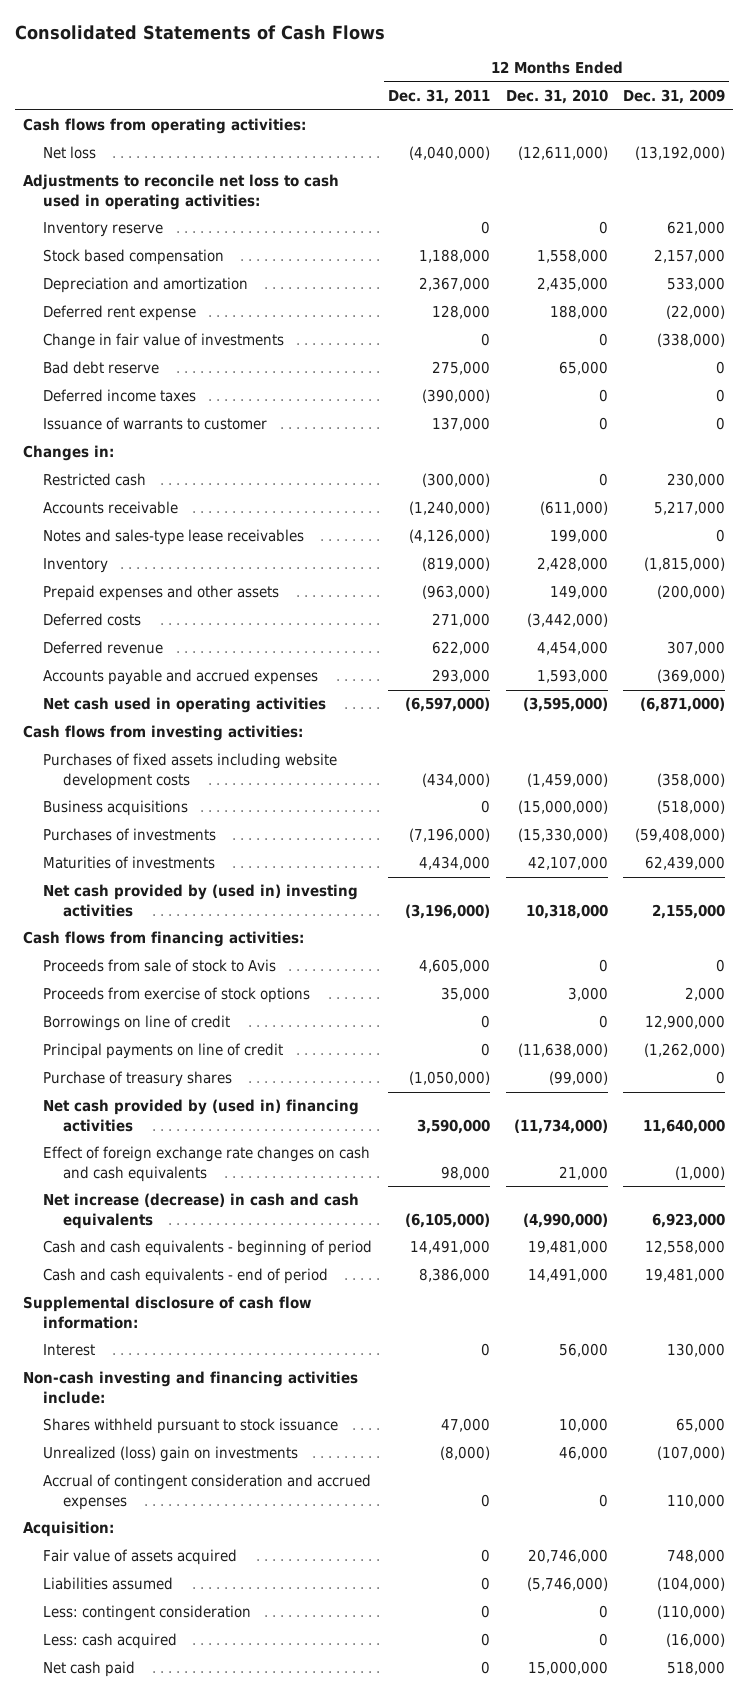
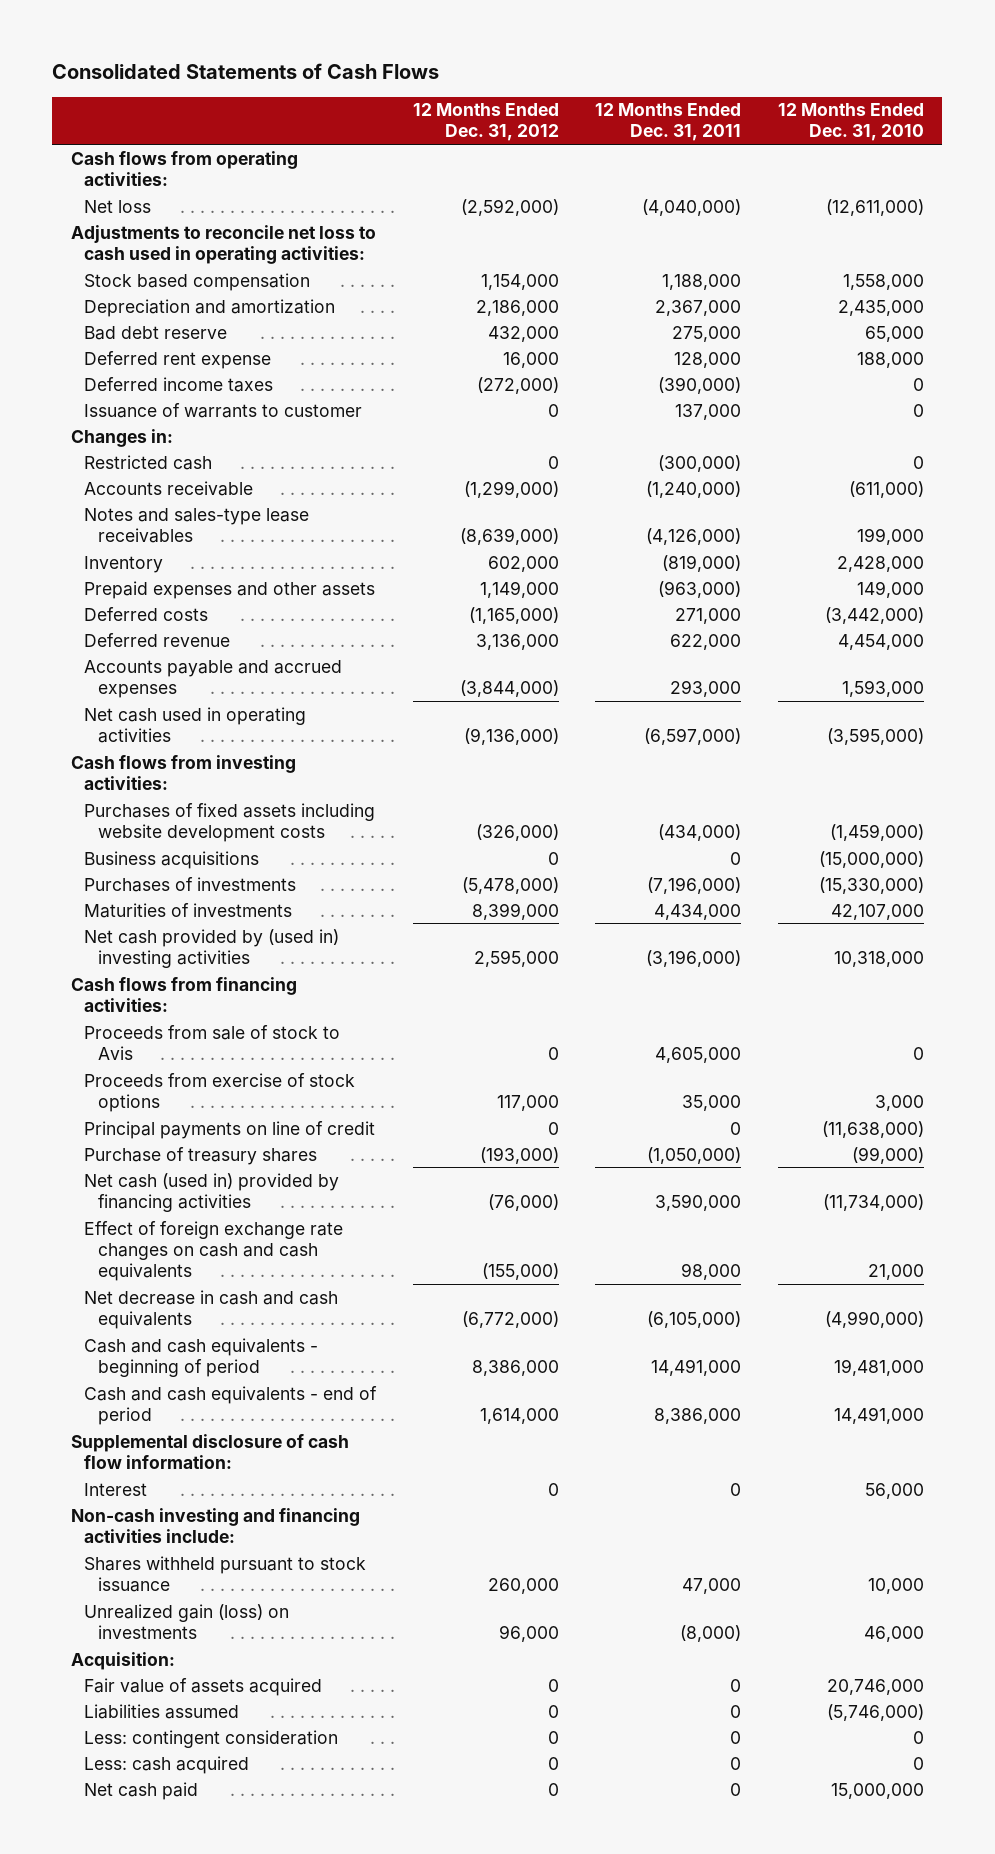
[623,89,726,105] Dec. 31, 2009 -> none
none -> [412,103,559,142] 12 Months Ended Dec. 31, 2012
[43,222,164,238] Inventory reserve -> none
[43,333,285,350] Change in fair value of investments -> none
[43,305,197,322] Deferred rent expense -> [84,350,272,369] Deferred rent expense
[43,1015,231,1032] Borrowings on line of credit -> none
[43,1099,360,1132] Net cash provided by (used in) financing activities -> [84,1172,340,1212] Net cash (used in) provided by financing activities
[43,1193,360,1229] Net increase (decrease) in cash and cash equivalents -> [84,1289,339,1329] Net decrease in cash and cash equivalents
[43,1474,372,1510] Accrual of contingent consideration and accrued expenses -> none
[43,1446,299,1463] Unrealized (loss) gain on investments -> [84,1603,290,1639] Unrealized gain (loss) on investments

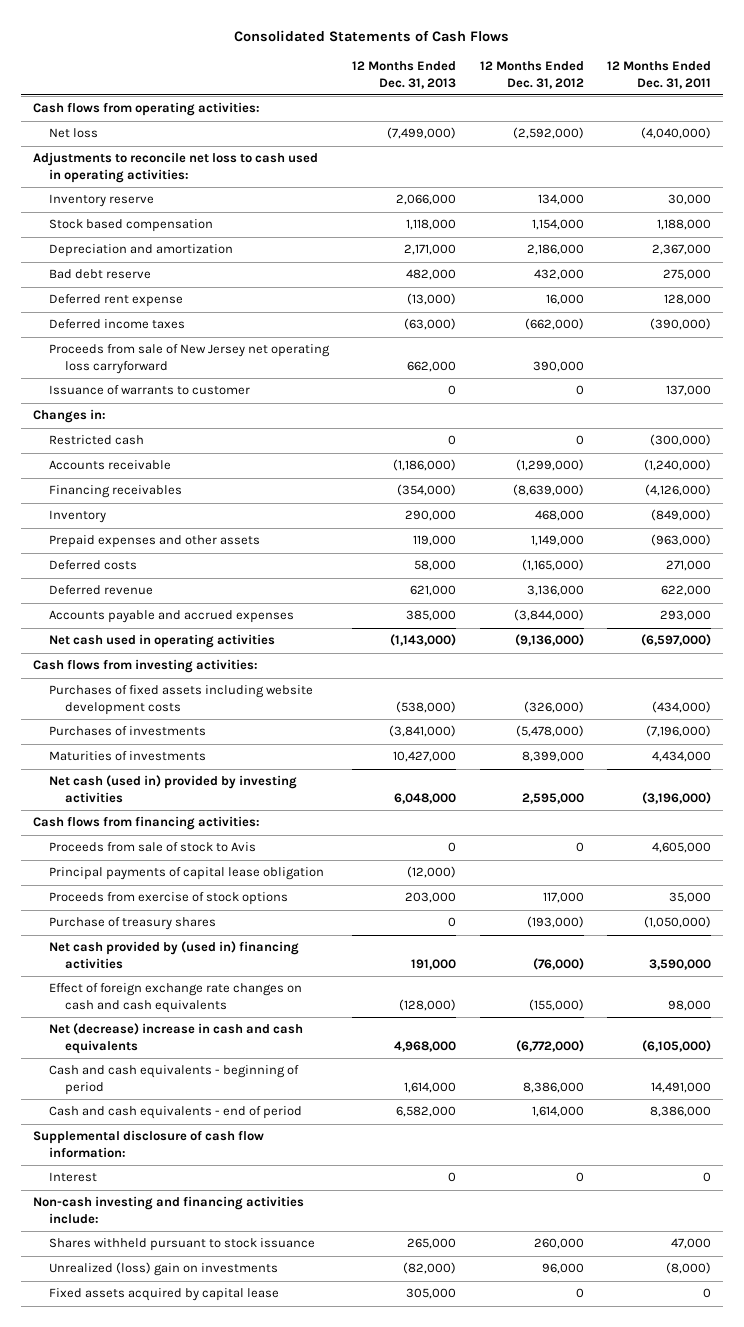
[777,103,924,142] 12 Months Ended Dec. 31, 2010 -> none
none -> [352,60,457,89] 12 Months Ended Dec. 31, 2013
none -> [49,194,155,208] Inventory reserve
[476,376,559,394] (272,000) -> [524,318,584,331] (662,000)
none -> [49,344,331,374] Proceeds from sale of New Jersey net operating loss carryforward
[84,507,310,543] Notes and sales-type lease receivables -> [49,485,183,499] Financing receivables
[487,555,559,572] 602,000 -> [534,510,584,522] 468,000
[662,554,742,572] (819,000) -> [650,509,711,522] (849,000)
[84,850,260,869] Business acquisitions -> none
[84,928,340,968] Net cash provided by (used in) investing activities -> [49,775,298,803] Net cash (used in) provided by investing activities
none -> [49,867,325,881] Principal payments of capital lease obligation
[84,1120,376,1139] Principal payments on line of credit -> none
[84,1172,340,1212] Net cash (used in) provided by financing activities -> [49,941,300,969] Net cash provided by (used in) financing activities
[84,1289,339,1329] Net decrease in cash and cash equivalents -> [49,1023,304,1054] Net (decrease) increase in cash and cash equivalents
[70,1651,175,1670] Acquisition: -> none
[84,1703,240,1719] Liabilities assumed -> none
[84,1729,339,1748] Less: contingent consideration -> none
[84,1755,250,1774] Less: cash acquired -> none
[84,1781,199,1800] Net cash paid -> none
[84,1603,290,1639] Unrealized gain (loss) on investments -> [49,1262,279,1277] Unrealized (loss) gain on investments
[84,1677,323,1696] Fair value of assets acquired -> [49,1288,280,1302] Fixed assets acquired by capital lease

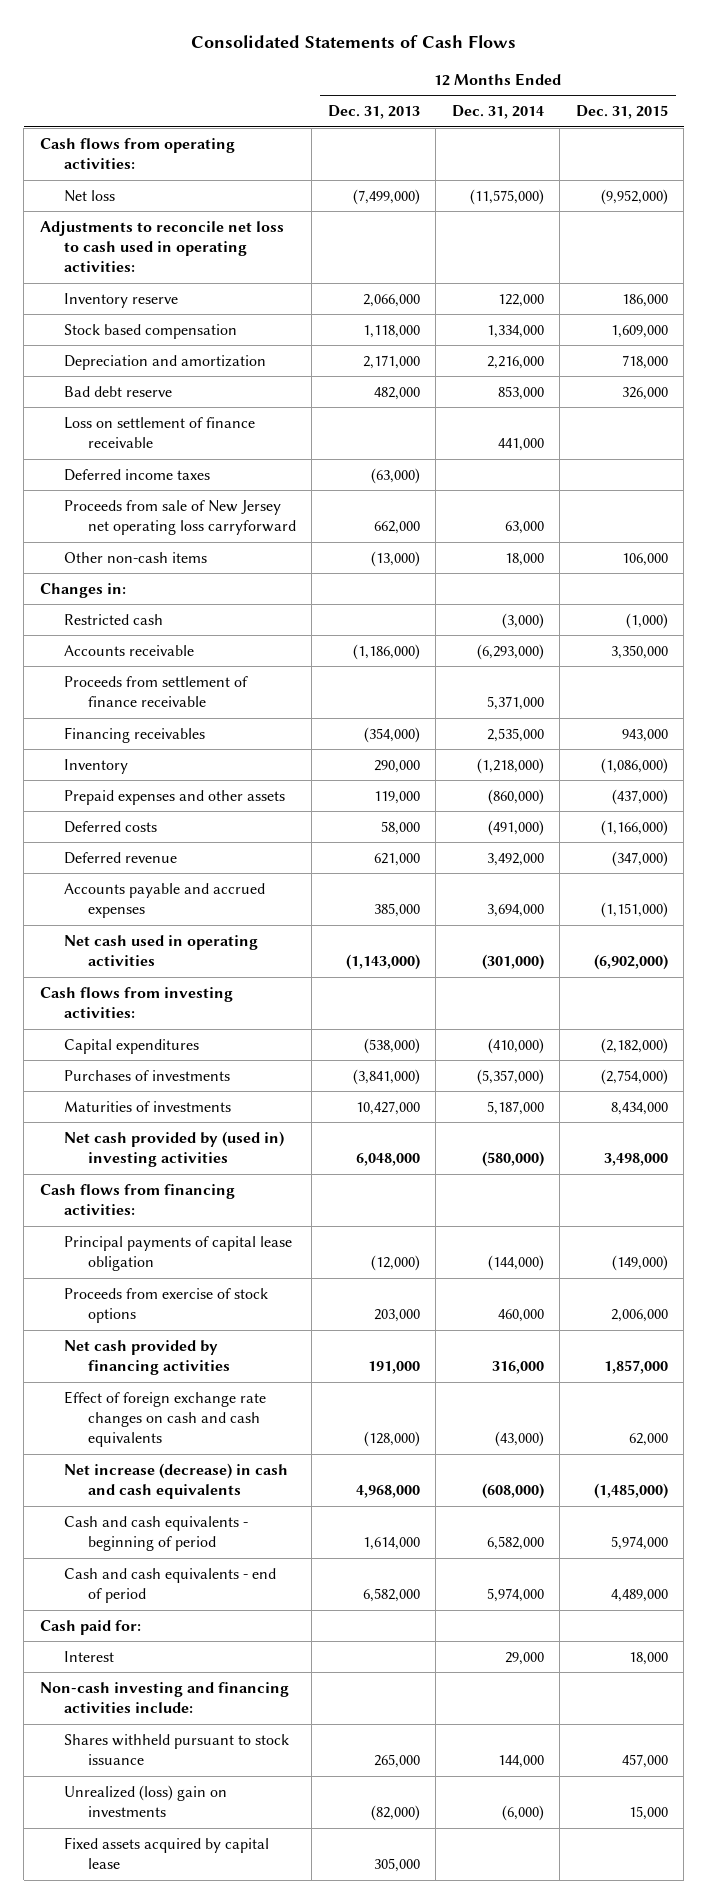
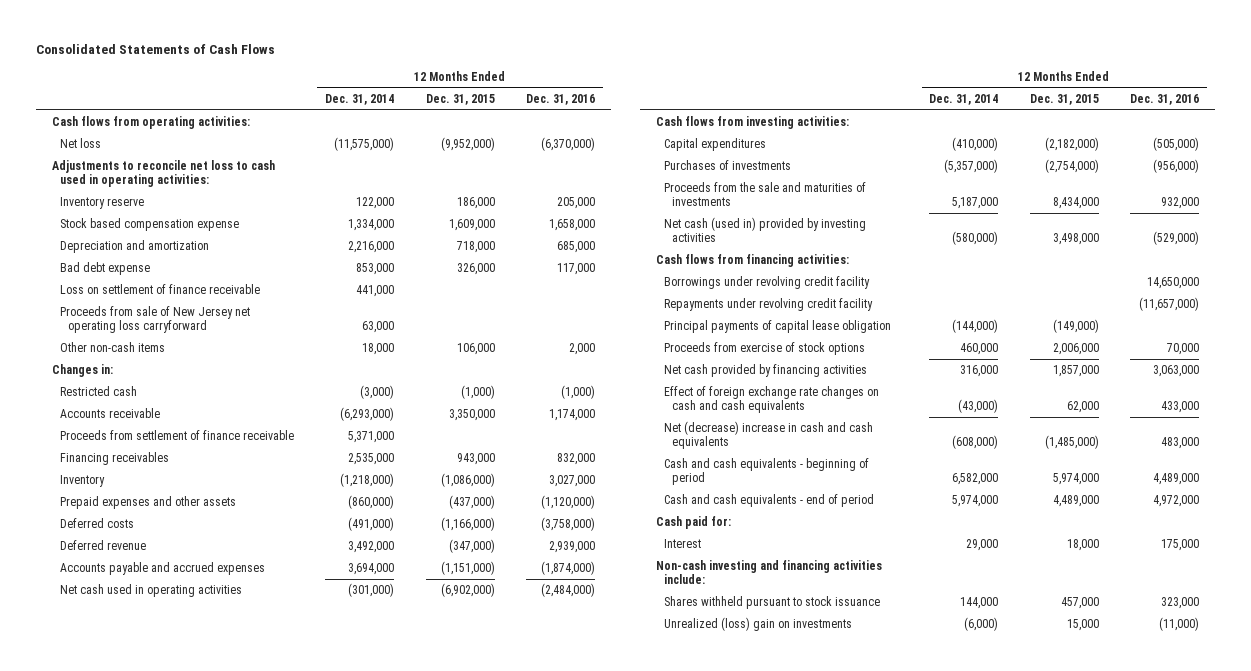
[327,105,420,120] Dec. 31, 2013 -> none
none -> [525,94,595,106] Dec. 31, 2016
[63,323,237,339] Stock based compensation -> [59,218,239,232] Stock based compensation expense
[63,385,172,397] Bad debt reserve -> [59,262,150,276] Bad debt expense
[63,468,210,481] Deferred income taxes -> none
[63,1100,231,1112] Maturities of investments -> [664,182,867,206] Proceeds from the sale and maturities of investments
[63,1130,284,1168] Net cash provided by (used in) investing activities -> [664,217,867,242] Net cash (used in) provided by investing activities
none -> [664,276,871,290] Borrowings under revolving credit facility
none -> [664,298,874,312] Repayments under revolving credit facility
[63,1462,288,1500] Net increase (decrease) in cash and cash equivalents -> [664,421,874,449] Net (decrease) increase in cash and cash equivalents
[63,1836,269,1870] Fixed assets acquired by capital lease -> none

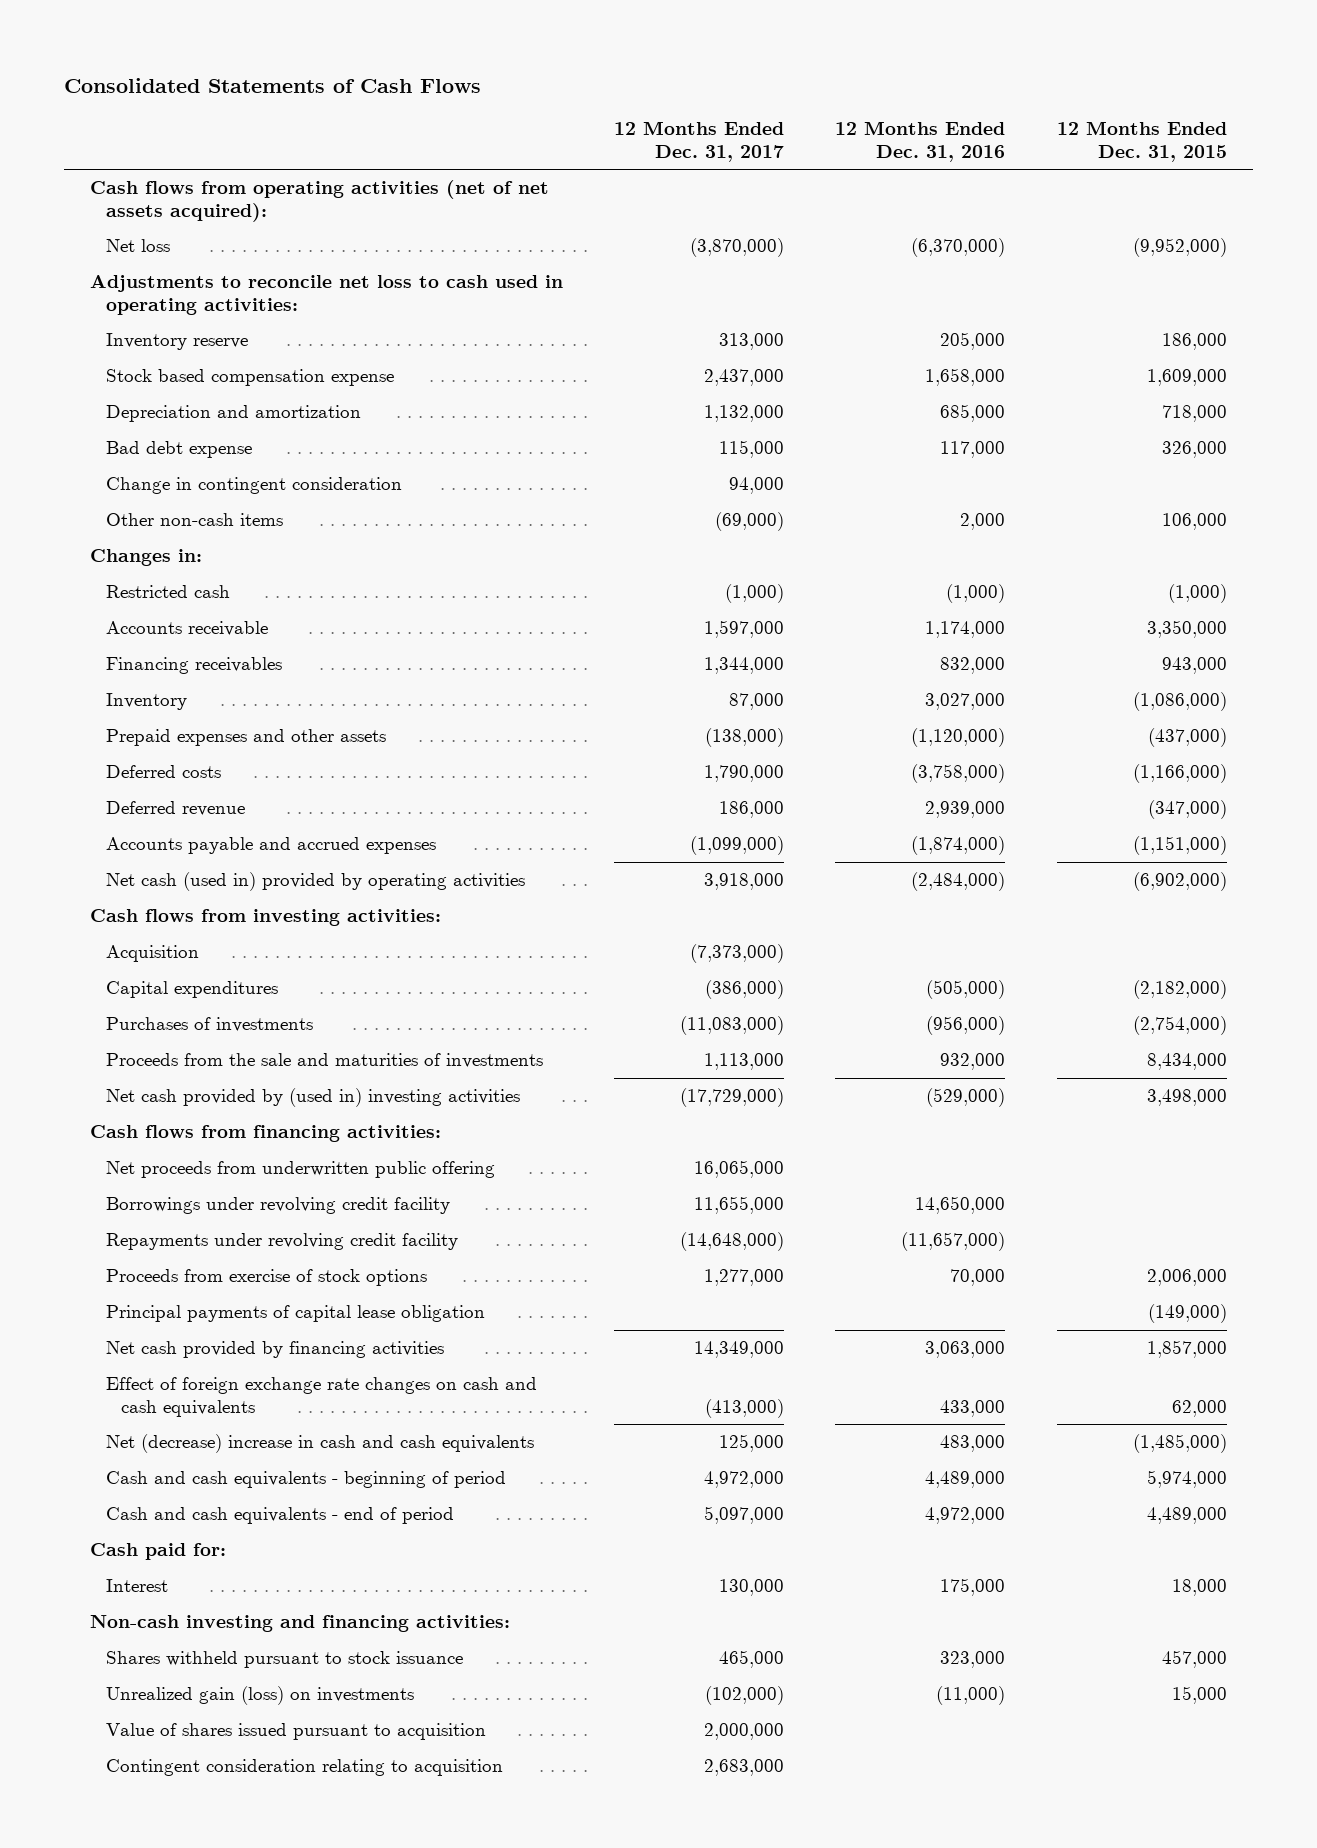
[325,94,395,106] Dec. 31, 2014 -> none
none -> [614,121,785,162] 12 Months Ended Dec. 31, 2017
[51,116,250,130] Cash flows from operating activities: -> [89,180,549,222] Cash flows from operating activities (net of net assets acquired):
[59,284,260,295] Loss on settlement of finance receivable -> none
[59,306,250,333] Proceeds from sale of New Jersey net operating loss carryforward -> none
none -> [105,477,402,495] Change in contingent consideration
[59,430,294,441] Proceeds from settlement of finance receivable -> none
[59,584,242,598] Net cash used in operating activities -> [105,872,525,892] Net cash (used in) provided by operating activities
none -> [105,945,199,963] Acquisition
[664,217,867,242] Net cash (used in) provided by investing activities -> [105,1088,520,1108] Net cash provided by (used in) investing activities
none -> [105,1161,495,1179] Net proceeds from underwritten public offering
[664,320,892,334] Principal payments of capital lease obligation -> [105,1305,485,1323] Principal payments of capital lease obligation
[655,560,882,584] Non-cash investing and financing activities include: -> [89,1615,510,1633] Non-cash investing and financing activities:
[664,617,853,632] Unrealized (loss) gain on investments -> [105,1686,414,1706] Unrealized gain (loss) on investments
none -> [105,1723,486,1741] Value of shares issued pursuant to acquisition
none -> [105,1759,503,1777] Contingent consideration relating to acquisition

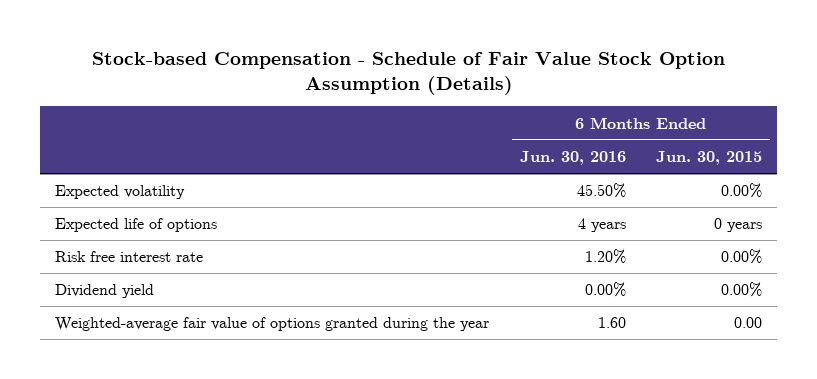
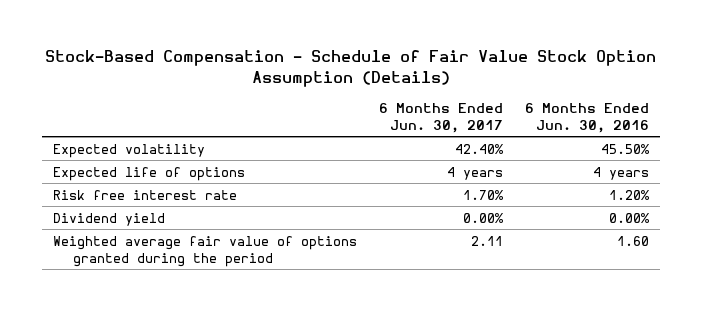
[91,51,725,96] Stock-based Compensation - Schedule of Fair Value Stock Option Assumption (Details) -> [44,50,656,87] Stock-Based Compensation - Schedule of Fair Value Stock Option Assumption (Details)
[656,151,763,166] Jun. 30, 2015 -> none
none -> [378,102,503,133] 6 Months Ended Jun. 30, 2017
[55,317,490,332] Weighted-average fair value of options granted during the year -> [52,235,357,267] Weighted average fair value of options granted during the period

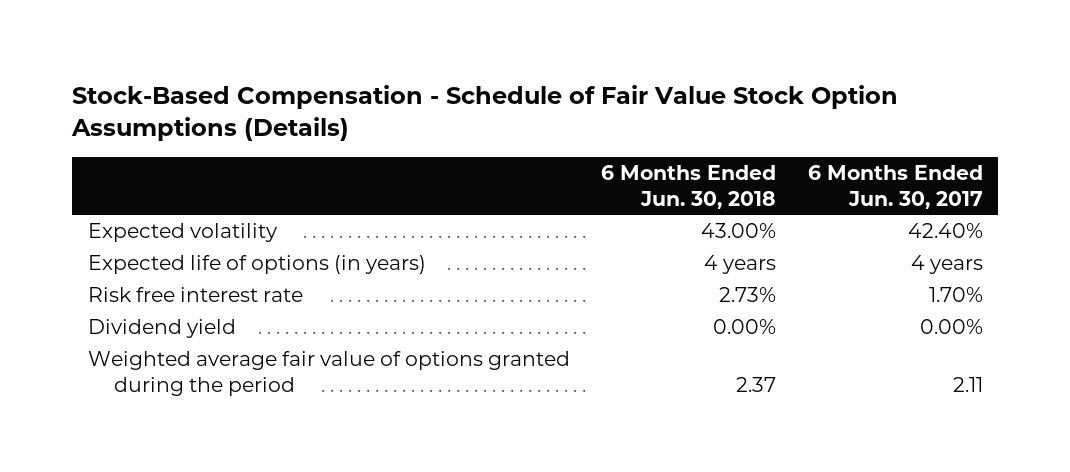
[44,50,656,87] Stock-Based Compensation - Schedule of Fair Value Stock Option Assumption (Details) -> [71,85,899,142] Stock-Based Compensation - Schedule of Fair Value Stock Option Assumptions (Details)
[524,102,649,133] 6 Months Ended Jun. 30, 2016 -> none
none -> [601,164,777,209] 6 Months Ended Jun. 30, 2018
[52,166,245,181] Expected life of options -> [87,255,426,275] Expected life of options (in years)

